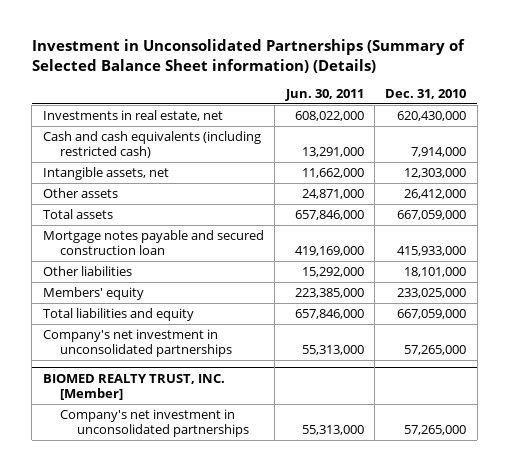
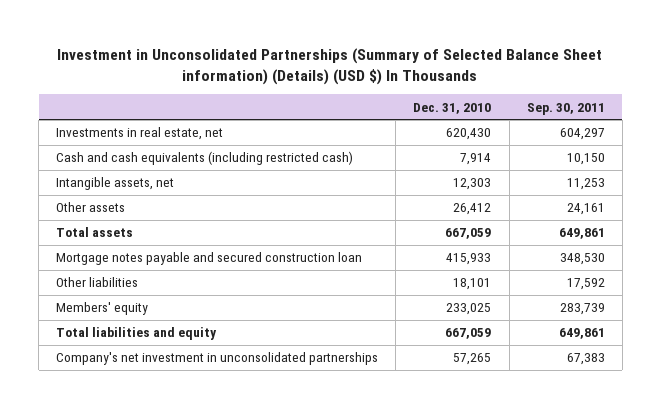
[31,39,465,73] Investment in Unconsolidated Partnerships (Summary of Selected Balance Sheet information) (Details) -> [57,47,603,85] Investment in Unconsolidated Partnerships (Summary of Selected Balance Sheet information) (Details) (USD $) In Thousands
[284,88,364,101] Jun. 30, 2011 -> none
none -> [526,102,605,115] Sep. 30, 2011
[42,373,225,401] BIOMED REALTY TRUST, INC. [Member] -> none
[59,408,249,438] Company's net investment in unconsolidated partnerships -> none
[397,110,467,121] 620,430,000 -> [446,128,492,141] 620,430
[411,147,467,158] 7,914,000 -> [460,153,492,166] 7,914
[404,167,467,178] 12,303,000 -> [453,178,492,191] 12,303
[404,188,467,199] 26,412,000 -> [453,203,492,216] 26,412
[397,209,467,220] 667,059,000 -> [445,228,492,240] 667,059
[397,246,467,257] 415,933,000 -> [446,253,492,266] 415,933
[404,266,467,277] 18,101,000 -> [453,278,492,291] 18,101
[397,287,467,298] 233,025,000 -> [446,303,492,316] 233,025
[397,308,467,319] 667,059,000 -> [445,328,492,340] 667,059
[404,345,467,356] 57,265,000 -> [453,353,492,366] 57,265

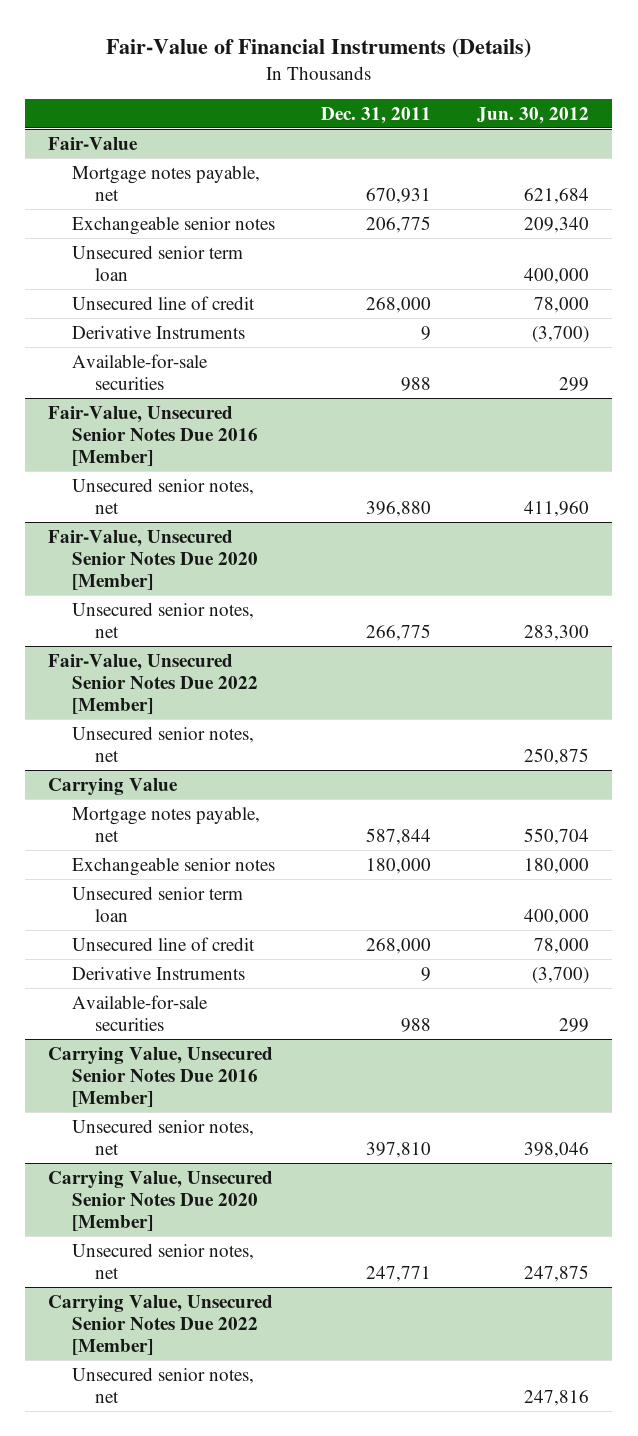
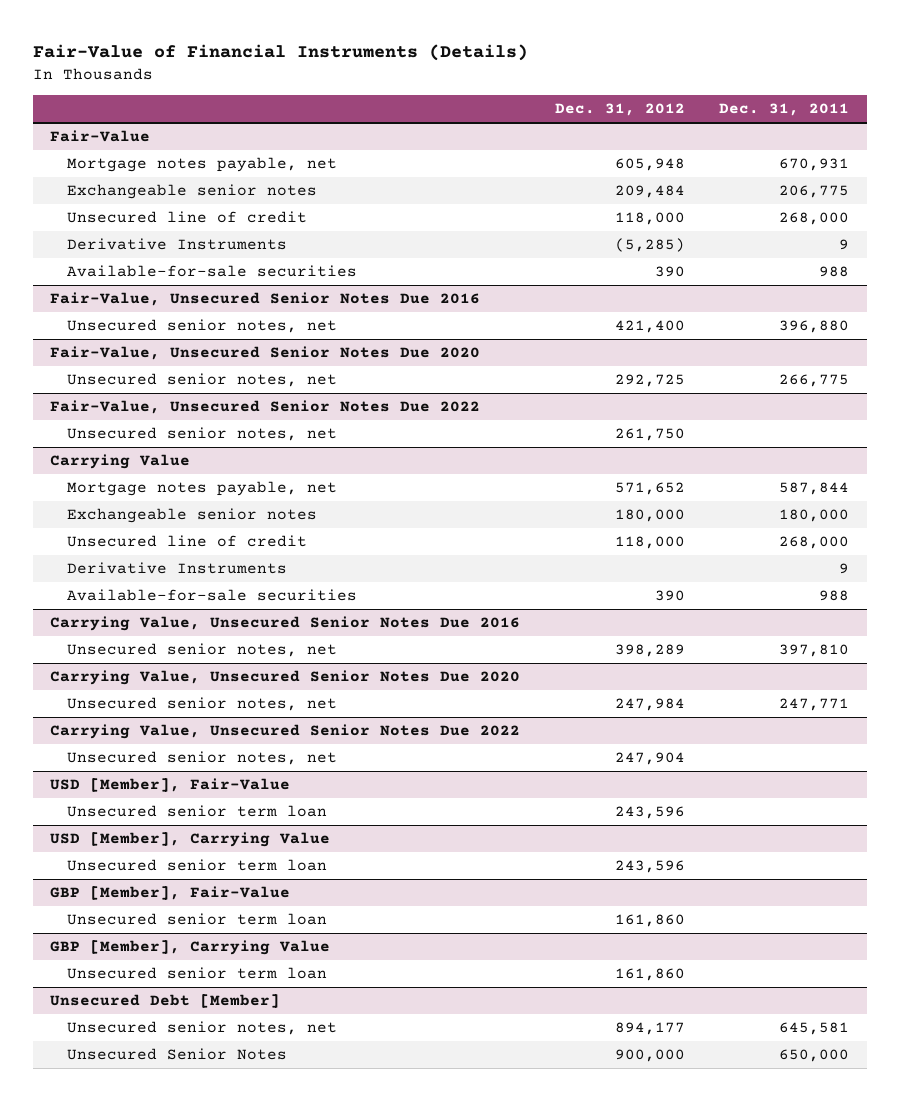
[477,106,590,124] Jun. 30, 2012 -> none
none -> [554,103,685,117] Dec. 31, 2012
[71,244,243,281] Unsecured senior term loan -> none
[48,405,258,466] Fair-Value, Unsecured Senior Notes Due 2016 [Member] -> [49,292,480,307] Fair-Value, Unsecured Senior Notes Due 2016
[48,529,258,590] Fair-Value, Unsecured Senior Notes Due 2020 [Member] -> [49,346,480,361] Fair-Value, Unsecured Senior Notes Due 2020
[48,653,258,714] Fair-Value, Unsecured Senior Notes Due 2022 [Member] -> [49,400,480,415] Fair-Value, Unsecured Senior Notes Due 2022
[71,885,243,922] Unsecured senior term loan -> none
[48,1046,274,1107] Carrying Value, Unsecured Senior Notes Due 2016 [Member] -> [49,616,520,632] Carrying Value, Unsecured Senior Notes Due 2016
[48,1170,274,1231] Carrying Value, Unsecured Senior Notes Due 2020 [Member] -> [49,670,520,686] Carrying Value, Unsecured Senior Notes Due 2020
[48,1294,274,1355] Carrying Value, Unsecured Senior Notes Due 2022 [Member] -> [49,724,520,740] Carrying Value, Unsecured Senior Notes Due 2022
none -> [49,778,290,793] USD [Member], Fair-Value
none -> [66,805,327,818] Unsecured senior term loan
none -> [49,832,330,848] USD [Member], Carrying Value
none -> [66,859,327,872] Unsecured senior term loan
none -> [49,886,290,901] GBP [Member], Fair-Value
none -> [66,913,327,926] Unsecured senior term loan
none -> [49,940,330,956] GBP [Member], Carrying Value
none -> [66,967,327,980] Unsecured senior term loan
none -> [49,994,280,1009] Unsecured Debt [Member]
none -> [66,1021,337,1036] Unsecured senior notes, net
none -> [66,1048,287,1061] Unsecured Senior Notes

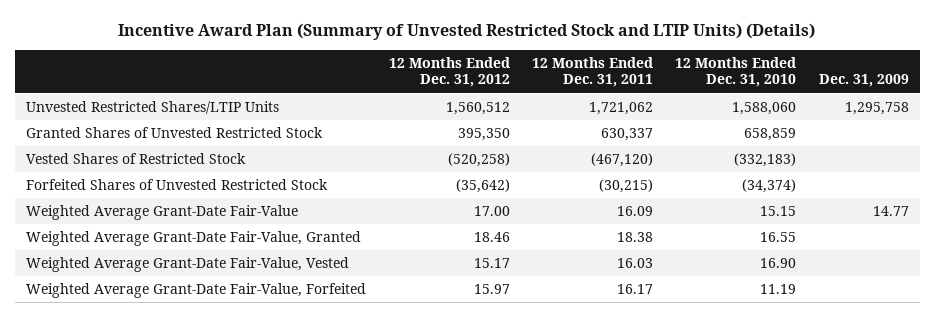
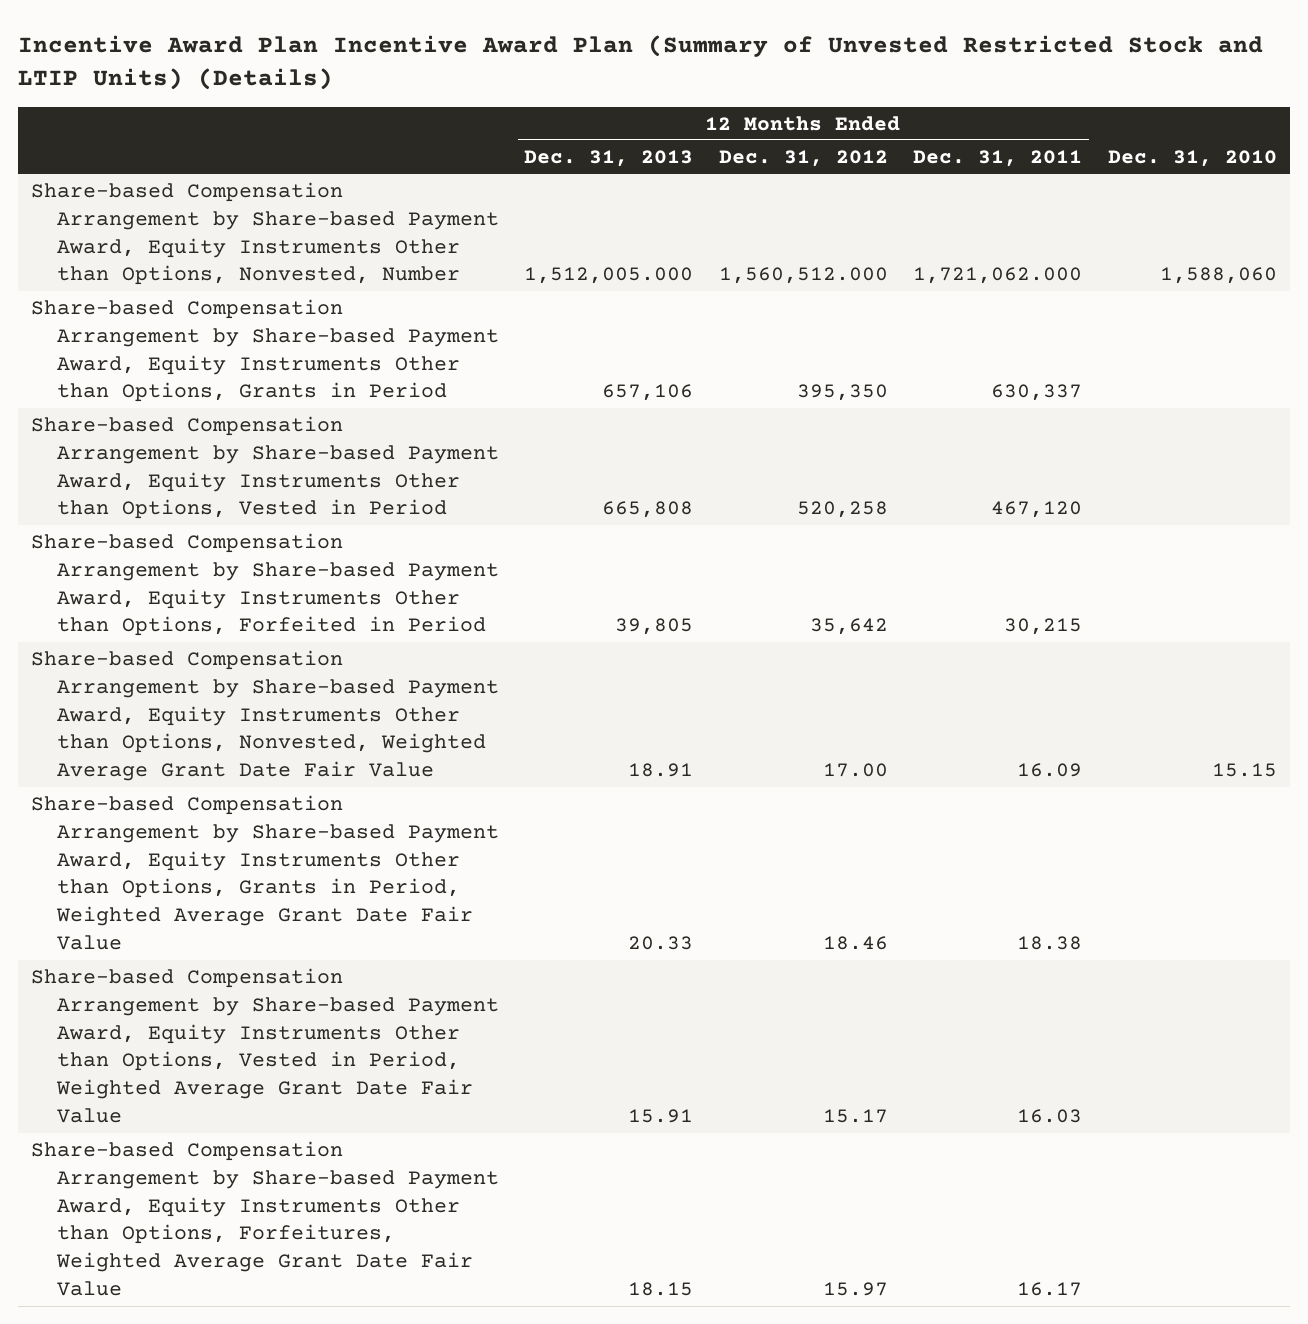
[118,23,816,41] Incentive Award Plan (Summary of Unvested Restricted Stock and LTIP Units) (Details) -> [18,34,1264,91] Incentive Award Plan Incentive Award Plan (Summary of Unvested Restricted Stock and LTIP Units) (Details)
[675,57,797,88] 12 Months Ended Dec. 31, 2010 -> none
[818,74,909,88] Dec. 31, 2009 -> none
none -> [524,149,694,167] Dec. 31, 2013
none -> [1107,149,1277,167] Dec. 31, 2010
[26,101,280,115] Unvested Restricted Shares/LTIP Units -> none
[26,153,247,165] Vested Shares of Restricted Stock -> none
[26,179,329,191] Forfeited Shares of Unvested Restricted Stock -> none
none -> [31,181,499,286] Share-based Compensation Arrangement by Share-based Payment Award, Equity Instruments Other than Options, Nonvested, Number
[26,127,324,139] Granted Shares of Unvested Restricted Stock -> [31,298,499,403] Share-based Compensation Arrangement by Share-based Payment Award, Equity Instruments Other than Options, Grants in Period
none -> [31,415,499,520] Share-based Compensation Arrangement by Share-based Payment Award, Equity Instruments Other than Options, Vested in Period
none -> [31,532,499,637] Share-based Compensation Arrangement by Share-based Payment Award, Equity Instruments Other than Options, Forfeited in Period
[26,205,299,221] Weighted Average Grant-Date Fair-Value -> [31,649,499,782] Share-based Compensation Arrangement by Share-based Payment Award, Equity Instruments Other than Options, Nonvested, Weighted Average Grant Date Fair Value
[26,231,362,247] Weighted Average Grant-Date Fair-Value, Granted -> [31,794,499,951] Share-based Compensation Arrangement by Share-based Payment Award, Equity Instruments Other than Options, Grants in Period, Weighted Average Grant Date Fair Value
[26,257,350,273] Weighted Average Grant-Date Fair-Value, Vested -> [31,967,499,1124] Share-based Compensation Arrangement by Share-based Payment Award, Equity Instruments Other than Options, Vested in Period, Weighted Average Grant Date Fair Value
[26,283,367,299] Weighted Average Grant-Date Fair-Value, Forfeited -> [31,1140,499,1297] Share-based Compensation Arrangement by Share-based Payment Award, Equity Instruments Other than Options, Forfeitures, Weighted Average Grant Date Fair Value

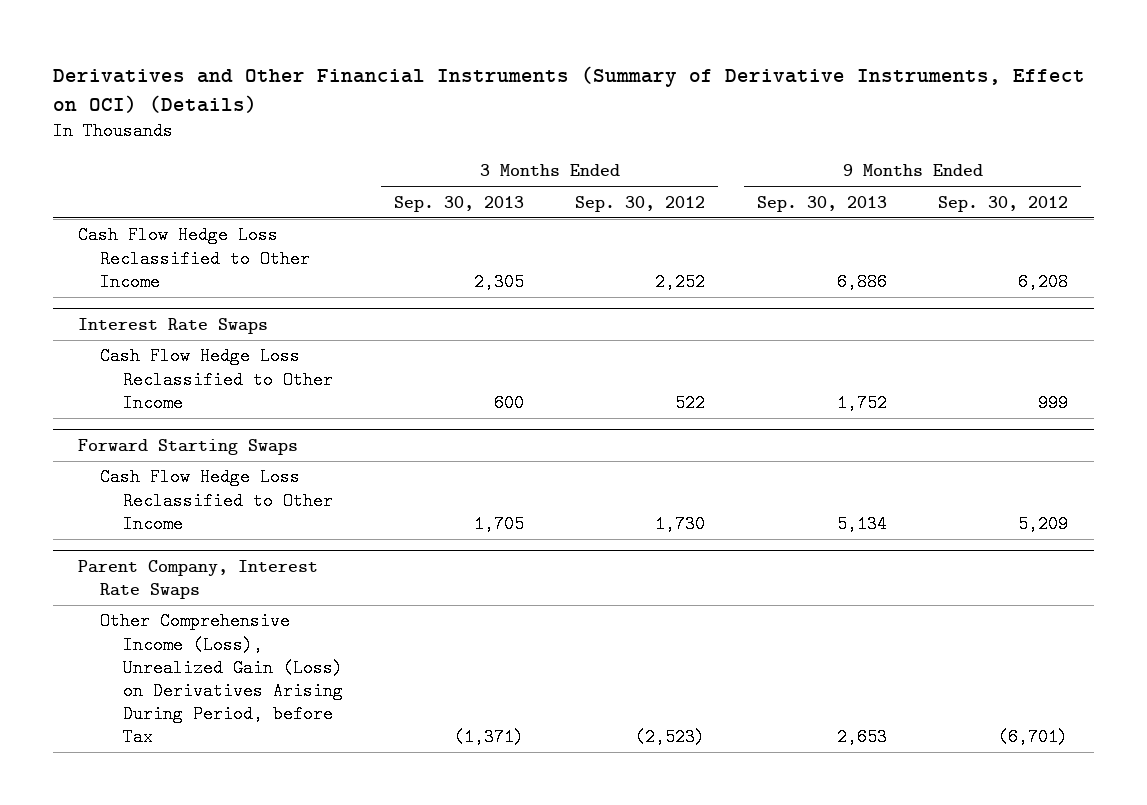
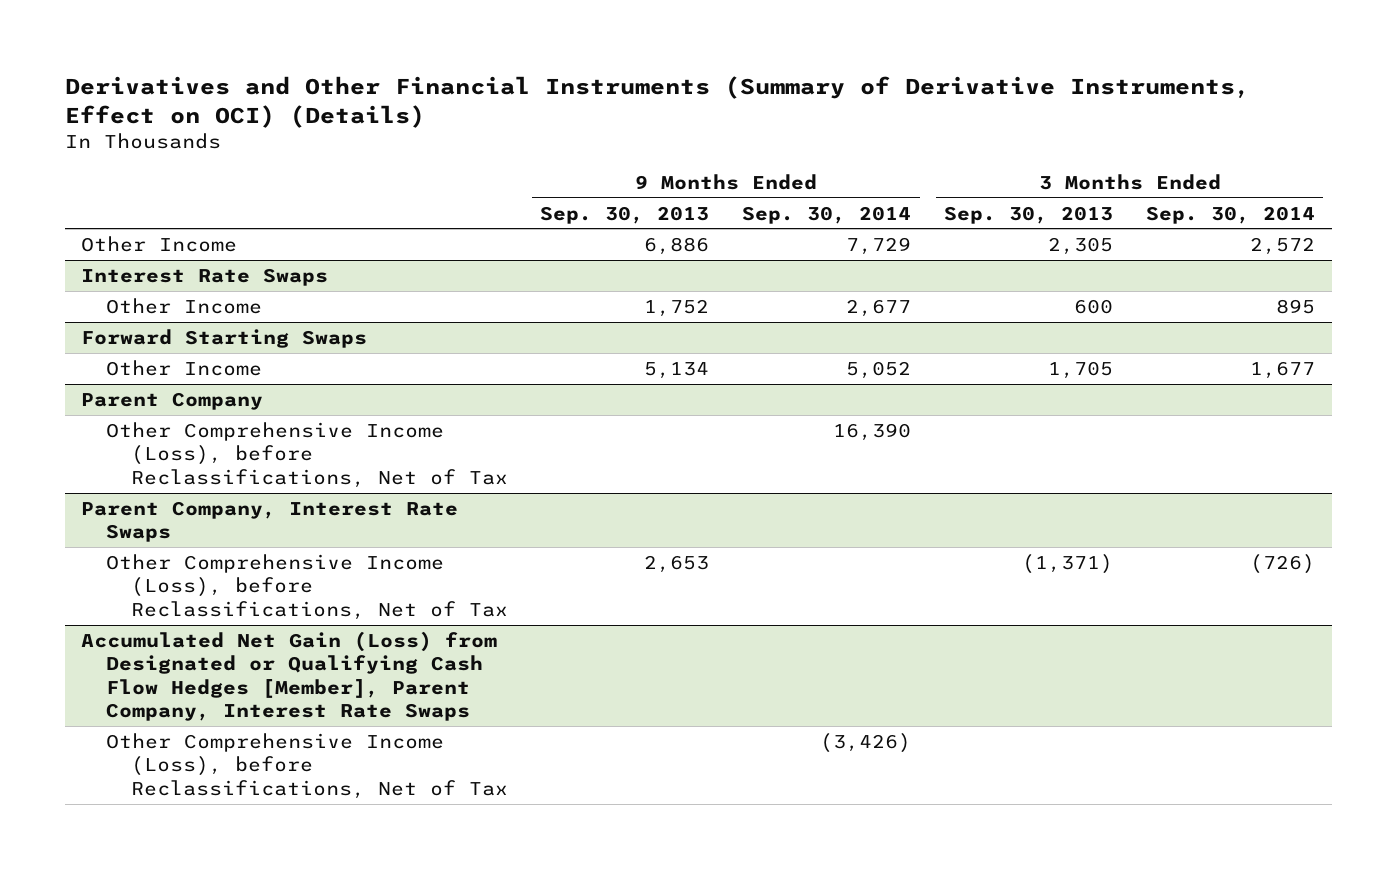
[575,195,706,212] Sep. 30, 2012 -> none
[938,195,1069,212] Sep. 30, 2012 -> none
none -> [742,205,912,224] Sep. 30, 2014
none -> [1146,205,1316,224] Sep. 30, 2014
[78,226,311,291] Cash Flow Hedge Loss Reclassified to Other Income -> [81,235,238,252] Other Income
[100,347,333,412] Cash Flow Hedge Loss Reclassified to Other Income -> [106,297,263,314] Other Income
[100,468,333,533] Cash Flow Hedge Loss Reclassified to Other Income -> [106,359,263,376] Other Income
none -> [81,391,264,410] Parent Company
none -> [106,421,508,488] Other Comprehensive Income (Loss), before Reclassifications, Net of Tax
[100,612,343,747] Other Comprehensive Income (Loss), Unrealized Gain (Loss) on Derivatives Arising During Period, before Tax -> [106,553,508,620] Other Comprehensive Income (Loss), before Reclassifications, Net of Tax
none -> [81,630,498,722] Accumulated Net Gain (Loss) from Designated or Qualifying Cash Flow Hedges [Member], Parent Company, Interest Rate Swaps
none -> [106,732,508,799] Other Comprehensive Income (Loss), before Reclassifications, Net of Tax

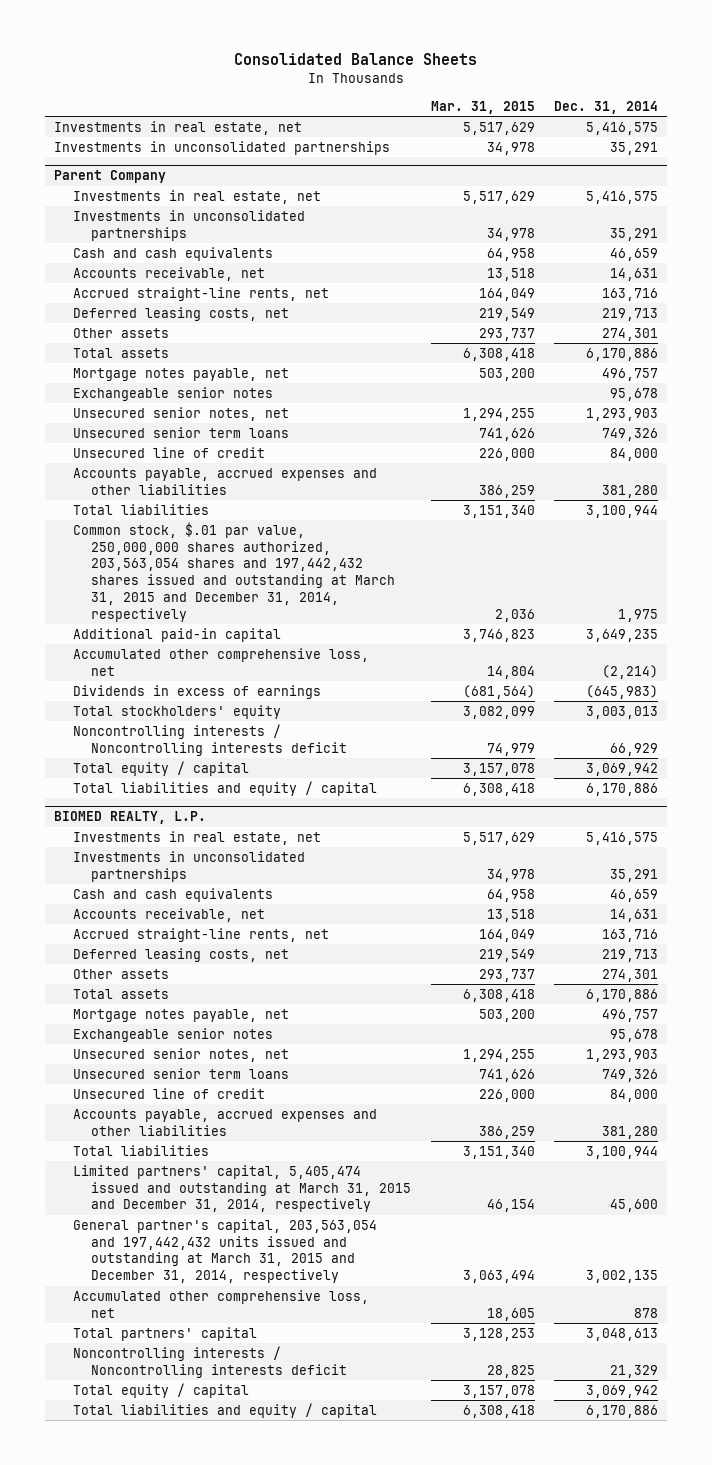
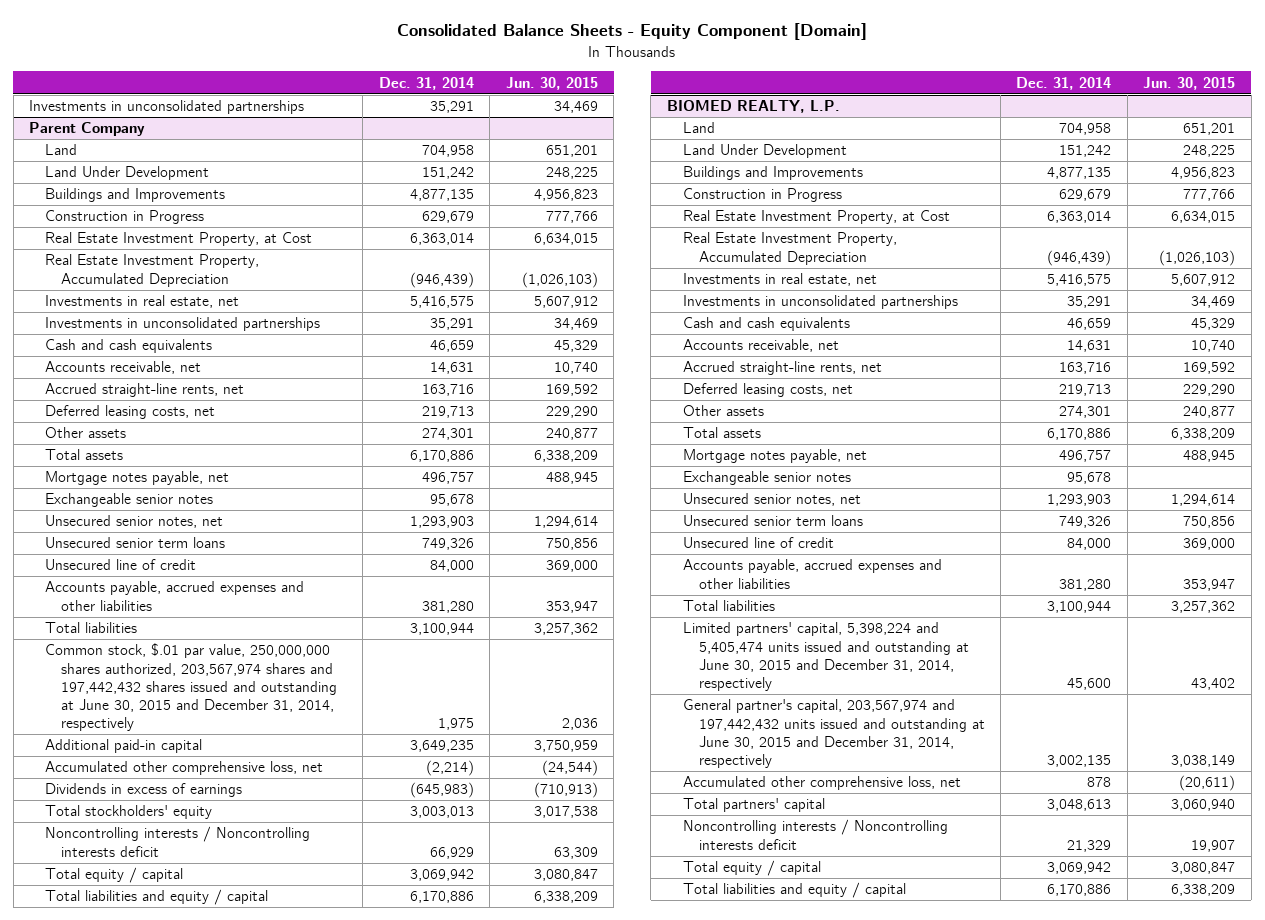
[233,52,477,65] Consolidated Balance Sheets -> [397,23,868,41] Consolidated Balance Sheets - Equity Component [Domain]
[430,100,535,114] Mar. 31, 2015 -> none
none -> [505,76,598,90] Jun. 30, 2015
[54,120,303,135] Investments in real estate, net -> none
none -> [45,144,78,156] Land
none -> [45,166,210,181] Land Under Development
none -> [45,188,226,203] Buildings and Improvements
none -> [45,210,205,225] Construction in Progress
none -> [45,232,313,247] Real Estate Investment Property, at Cost
none -> [45,254,260,287] Real Estate Investment Property, Accumulated Depreciation
[72,521,396,622] Common stock, $.01 par value, 250,000,000 shares authorized, 203,563,054 shares and 197,442,432 shares issued and outstanding at March 31, 2015 and December 31, 2014, respectively -> [45,643,338,732] Common stock, $.01 par value, 250,000,000 shares authorized, 203,567,974 shares and 197,442,432 shares issued and outstanding at June 30, 2015 and December 31, 2014, respectively
none -> [682,122,715,134] Land
none -> [682,144,847,159] Land Under Development
none -> [682,166,863,181] Buildings and Improvements
none -> [682,188,842,203] Construction in Progress
none -> [682,210,950,225] Real Estate Investment Property, at Cost
none -> [682,232,897,265] Real Estate Investment Property, Accumulated Depreciation
[72,1164,412,1213] Limited partners' capital, 5,405,474 issued and outstanding at March 31, 2015 and December 31, 2014, respectively -> [682,622,969,691] Limited partners' capital, 5,398,224 and 5,405,474 units issued and outstanding at June 30, 2015 and December 31, 2014, respectively
[72,1218,377,1284] General partner's capital, 203,563,054 and 197,442,432 units issued and outstanding at March 31, 2015 and December 31, 2014, respectively -> [682,699,985,768] General partner's capital, 203,567,974 and 197,442,432 units issued and outstanding at June 30, 2015 and December 31, 2014, respectively

